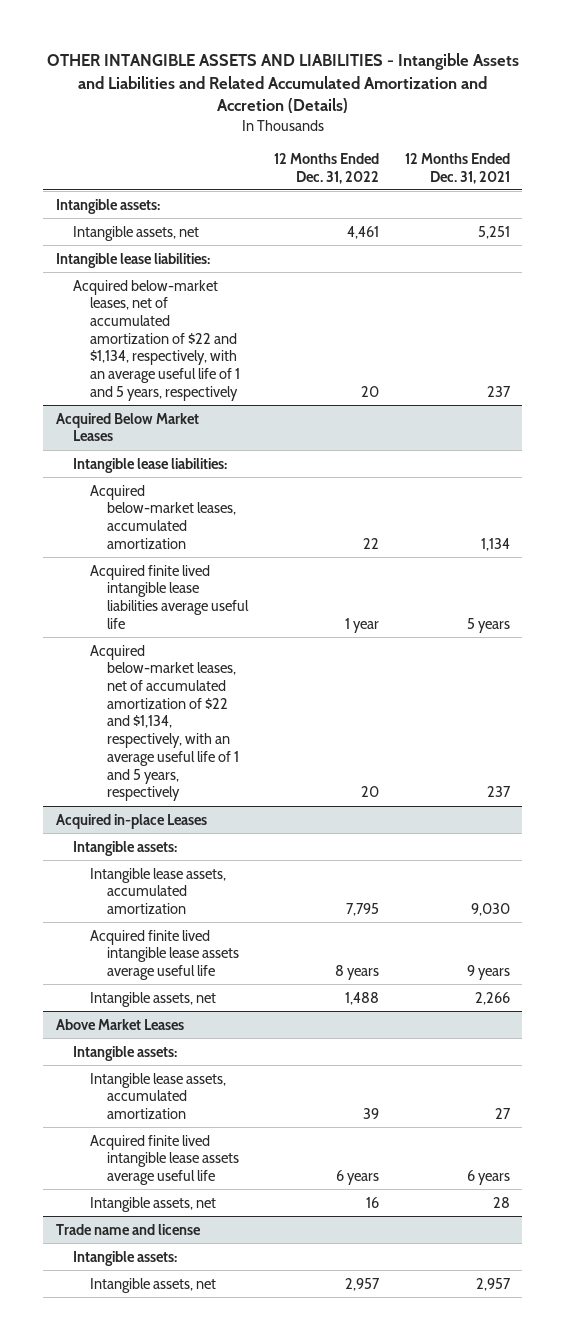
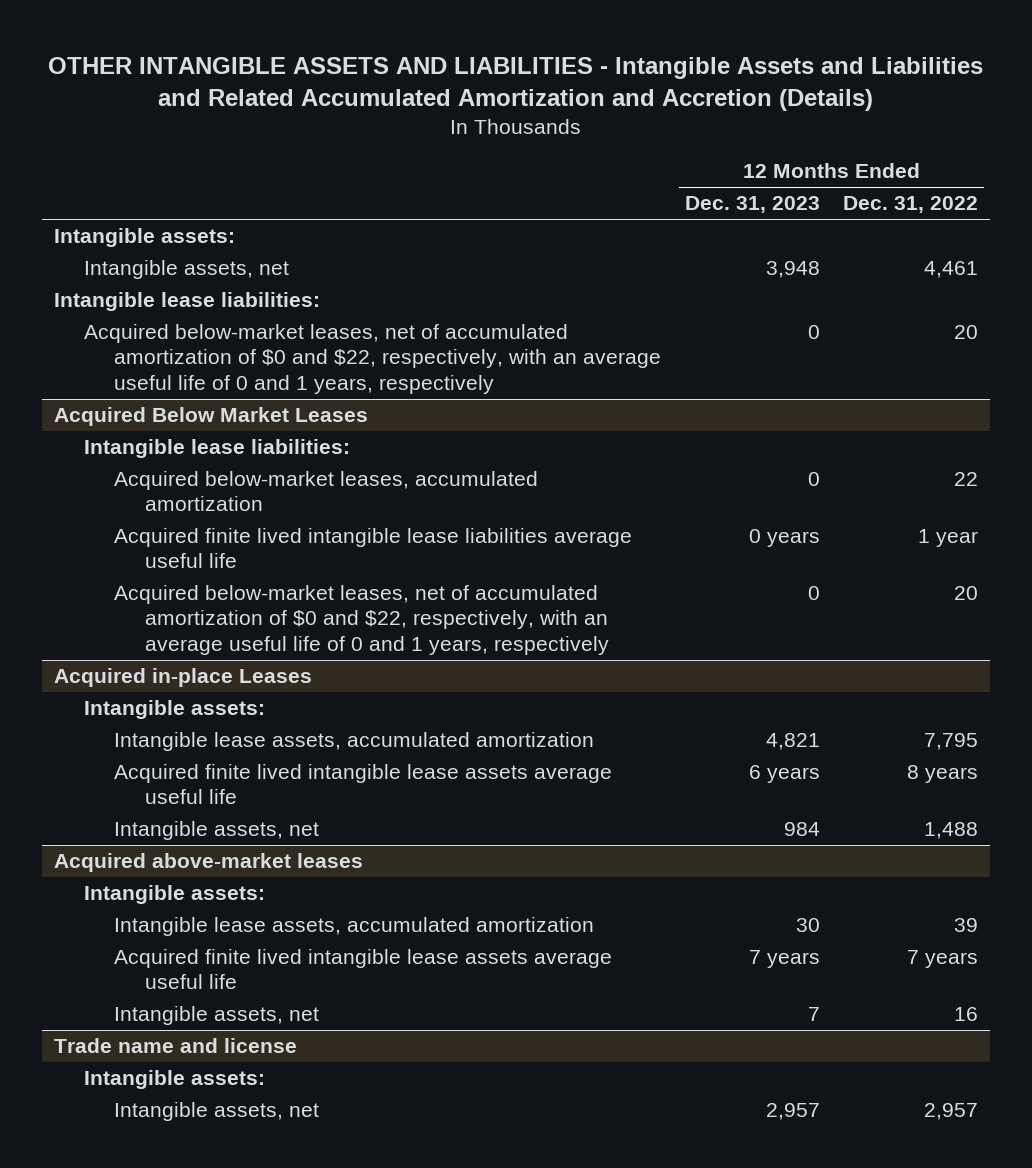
[404,152,510,184] 12 Months Ended Dec. 31, 2021 -> none
none -> [684,196,820,214] Dec. 31, 2023
[73,279,241,401] Acquired below-market leases, net of accumulated amortization of $22 and $1,134, respectively, with an average useful life of 1 and 5 years, respectively -> [84,324,662,394] Acquired below-market leases, net of accumulated amortization of $0 and $22, respectively, with an average useful life of 0 and 1 years, respectively
[90,644,240,802] Acquired below-market leases, net of accumulated amortization of $22 and $1,134, respectively, with an average useful life of 1 and 5 years, respectively -> [114,585,609,655] Acquired below-market leases, net of accumulated amortization of $0 and $22, respectively, with an average useful life of 0 and 1 years, respectively
[56,1018,185,1030] Above Market Leases -> [53,853,363,873] Acquired above-market leases
[335,1169,379,1185] 6 years -> [907,950,979,969] 7 years

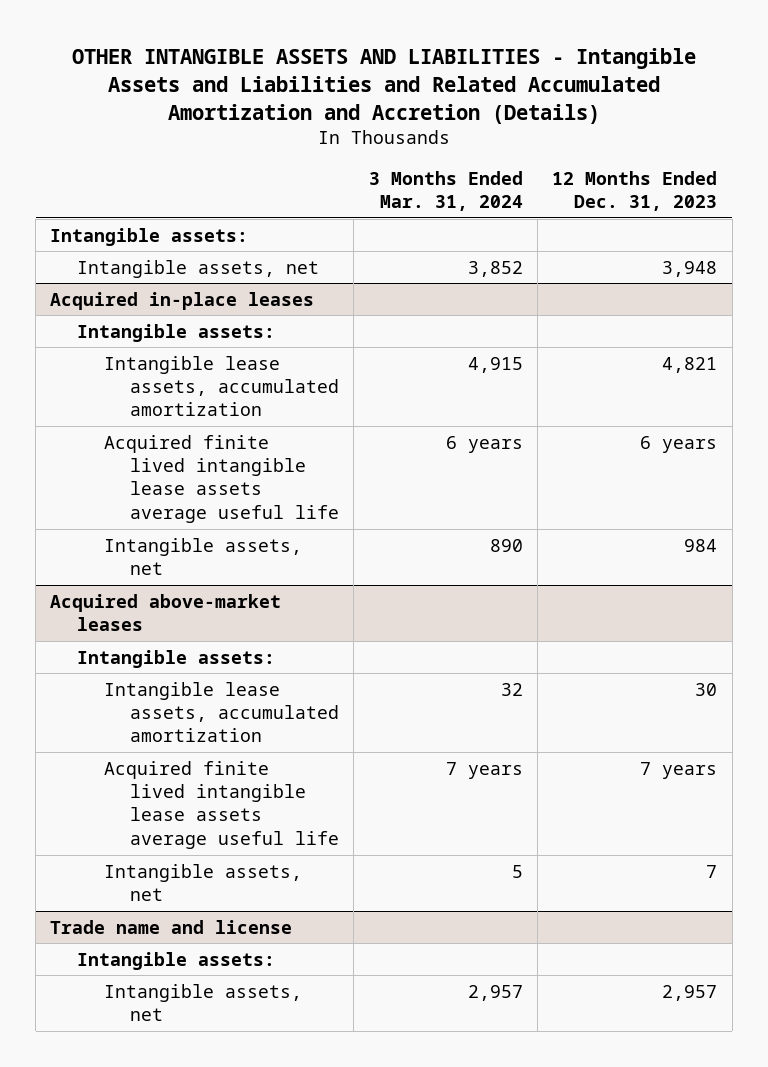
[843,196,979,214] Dec. 31, 2022 -> none
none -> [368,170,523,211] 3 Months Ended Mar. 31, 2024
[53,292,320,312] Intangible lease liabilities: -> none
[84,324,662,394] Acquired below-market leases, net of accumulated amortization of $0 and $22, respectively, with an average useful life of 0 and 1 years, respectively -> none
[53,407,368,427] Acquired Below Market Leases -> none
[84,439,351,459] Intangible lease liabilities: -> none
[114,471,539,512] Acquired below-market leases, accumulated amortization -> none
[114,528,633,569] Acquired finite lived intangible lease liabilities average useful life -> none
[114,585,609,655] Acquired below-market leases, net of accumulated amortization of $0 and $22, respectively, with an average useful life of 0 and 1 years, respectively -> none
[53,668,312,688] Acquired in-place Leases -> [50,291,315,310] Acquired in-place leases

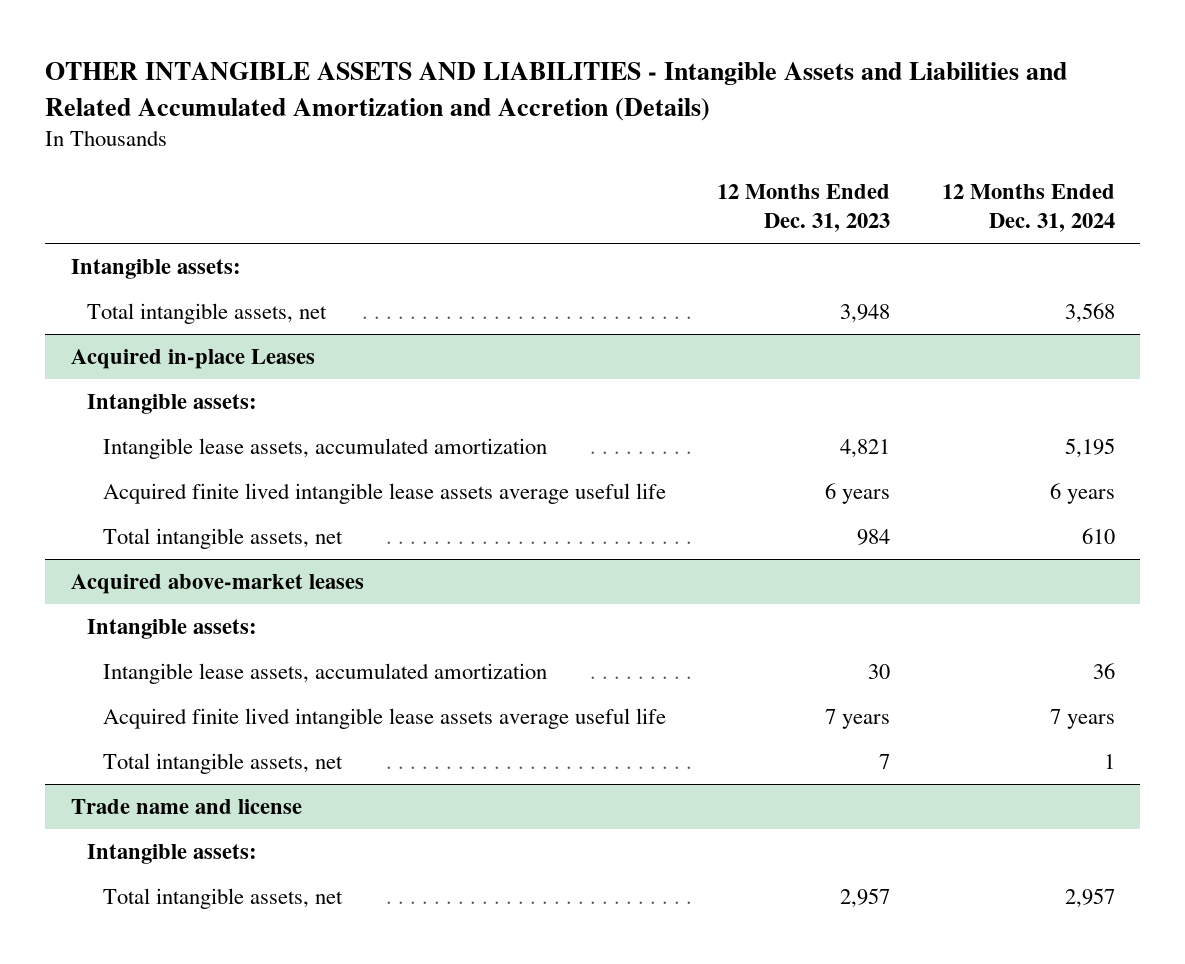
[368,170,523,211] 3 Months Ended Mar. 31, 2024 -> none
none -> [941,183,1115,233] 12 Months Ended Dec. 31, 2024
[76,259,319,278] Intangible assets, net -> [86,303,327,325] Total intangible assets, net
[50,291,315,310] Acquired in-place leases -> [70,349,315,370] Acquired in-place Leases
[103,537,302,576] Intangible assets, net -> [102,528,343,550] Total intangible assets, net
[103,863,302,902] Intangible assets, net -> [102,753,343,775] Total intangible assets, net
[103,983,302,1022] Intangible assets, net -> [102,888,343,910] Total intangible assets, net

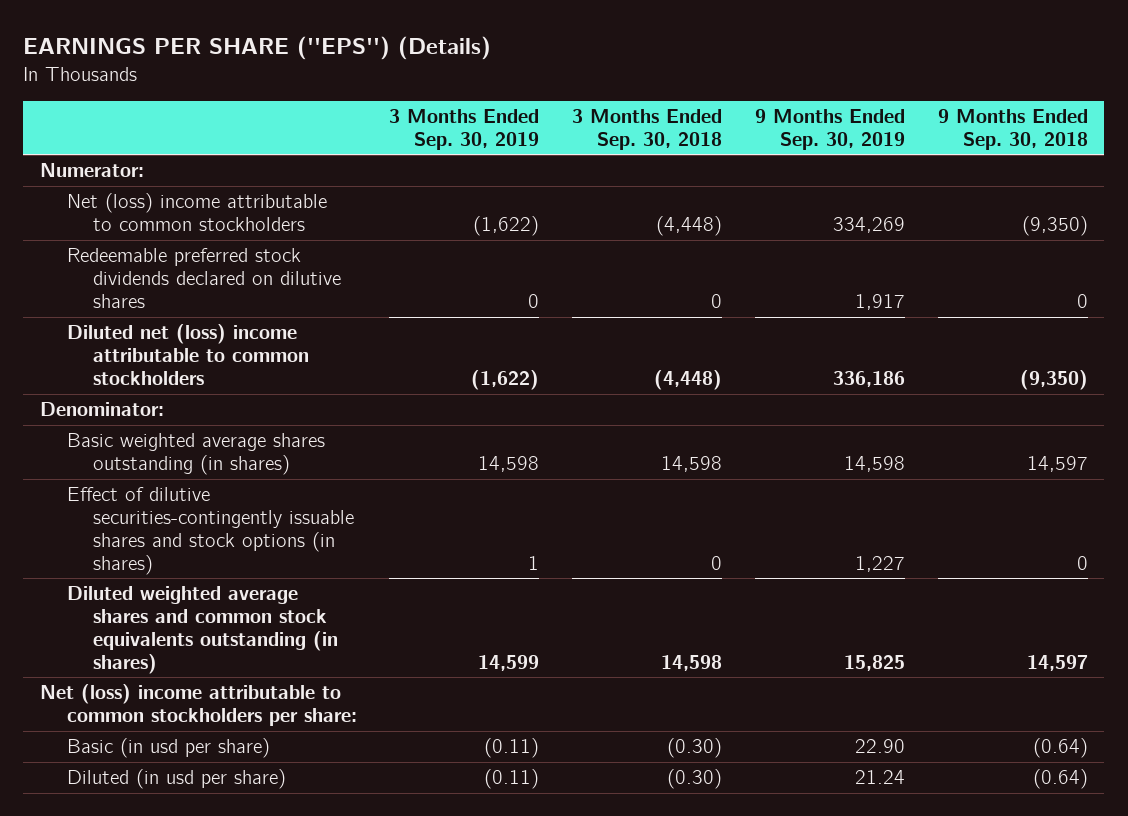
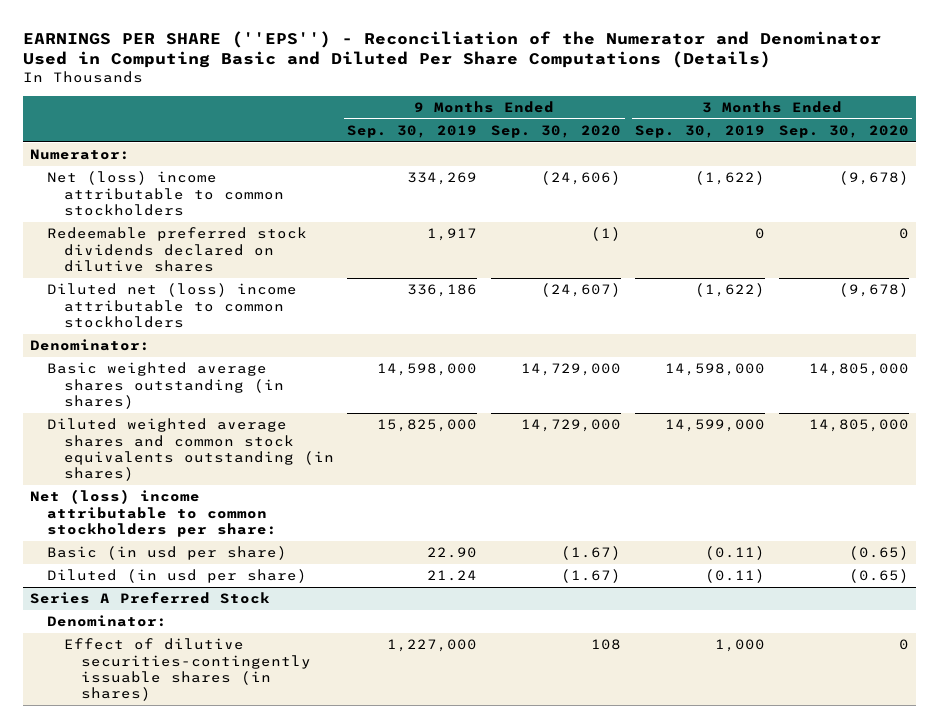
[23,36,492,61] EARNINGS PER SHARE (''EPS'') (Details) -> [22,30,881,69] EARNINGS PER SHARE (''EPS'') - Reconciliation of the Numerator and Denominator Used in Computing Basic and Diluted Per Share Computations (Details)
[572,108,723,150] 3 Months Ended Sep. 30, 2018 -> none
[938,108,1089,150] 9 Months Ended Sep. 30, 2018 -> none
none -> [491,124,622,138] Sep. 30, 2020
none -> [778,124,909,138] Sep. 30, 2020
[66,487,355,575] Effect of dilutive securities-contingently issuable shares and stock options (in shares) -> none
[478,456,540,473] 14,598 -> [665,363,766,377] 14,598,000
[844,456,906,473] 14,598 -> [377,363,478,377] 14,598,000
[478,654,540,671] 14,599 -> [665,419,766,433] 14,599,000
[844,654,906,671] 15,825 -> [377,419,478,433] 15,825,000
none -> [29,592,270,605] Series A Preferred Stock
none -> [46,615,167,628] Denominator:
none -> [63,638,311,702] Effect of dilutive securities-contingently issuable shares (in shares)

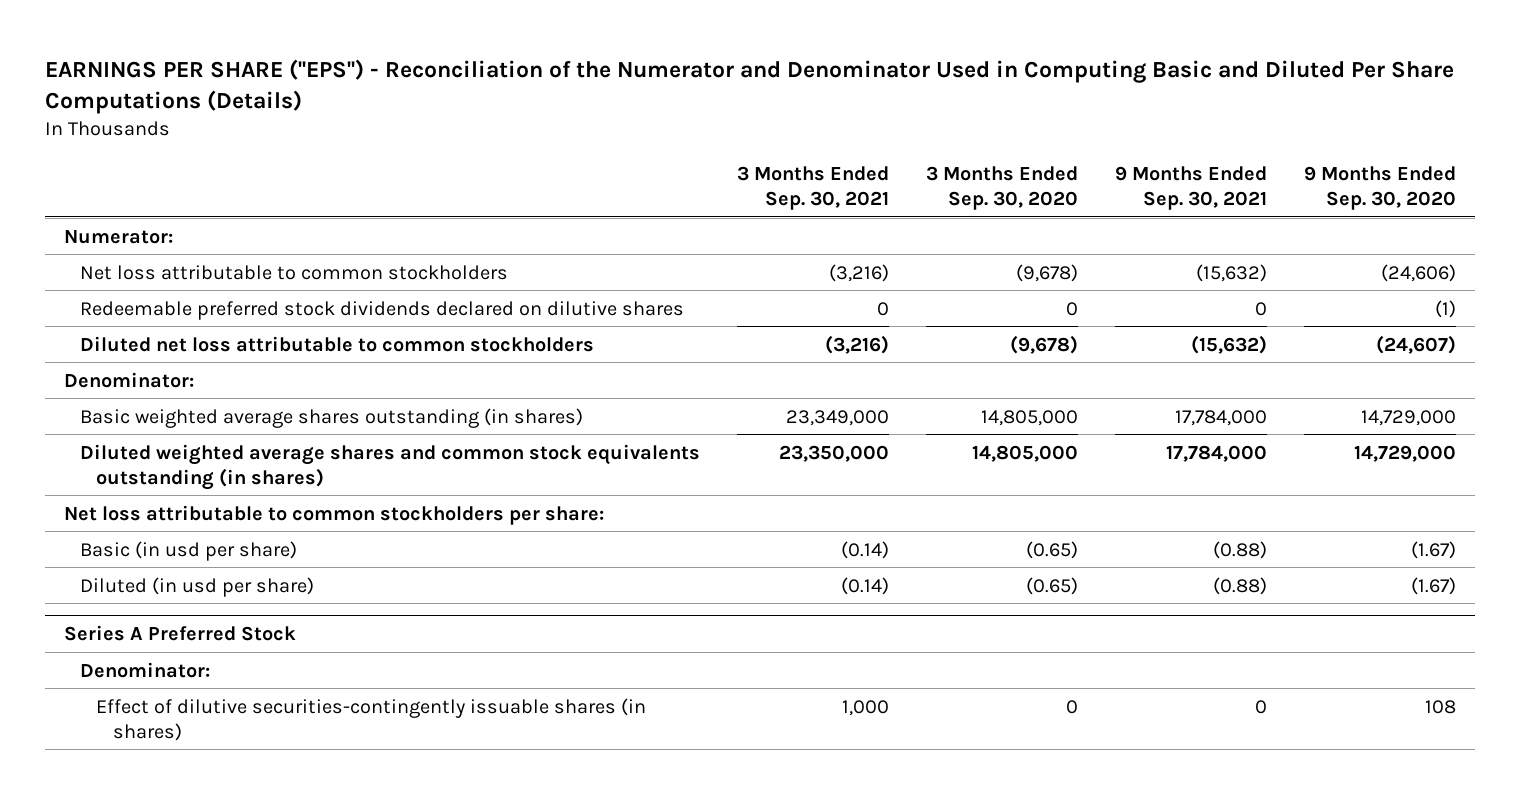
[347,124,478,138] Sep. 30, 2019 -> none
[635,124,766,138] Sep. 30, 2019 -> none
none -> [737,165,890,210] 3 Months Ended Sep. 30, 2021
none -> [1115,165,1268,210] 9 Months Ended Sep. 30, 2021
[46,171,284,216] Net (loss) income attributable to common stockholders -> [80,264,509,280] Net loss attributable to common stockholders
[46,283,297,328] Diluted net (loss) income attributable to common stockholders -> [80,335,595,352] Diluted net loss attributable to common stockholders
[29,489,277,537] Net (loss) income attributable to common stockholders per share: -> [63,504,604,525] Net loss attributable to common stockholders per share:

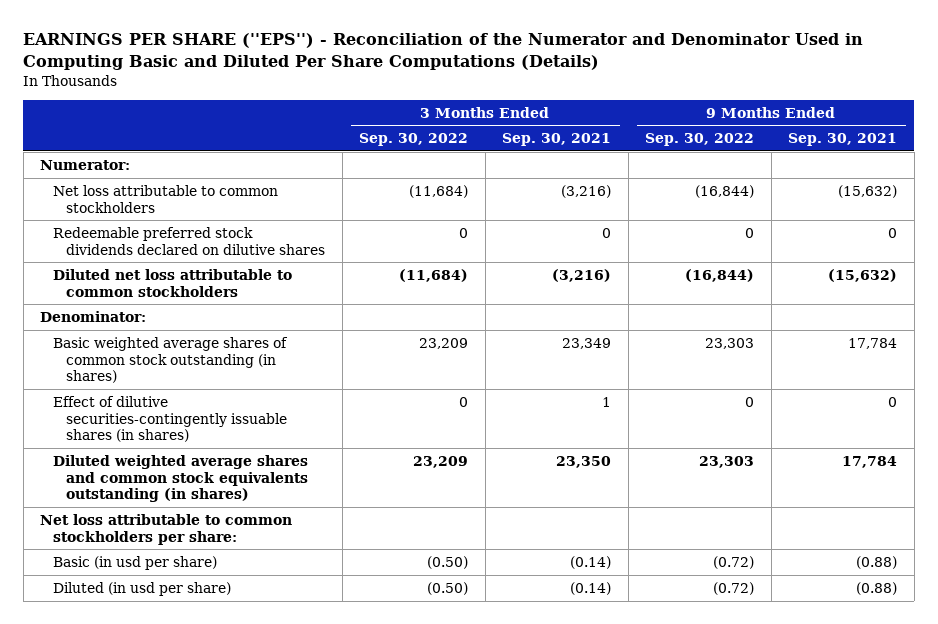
[926,165,1079,210] 3 Months Ended Sep. 30, 2020 -> none
[1304,165,1457,210] 9 Months Ended Sep. 30, 2020 -> none
none -> [359,133,469,147] Sep. 30, 2022
none -> [645,133,755,147] Sep. 30, 2022
[80,407,584,428] Basic weighted average shares outstanding (in shares) -> [53,336,289,384] Basic weighted average shares of common stock outstanding (in shares)
[786,409,890,426] 23,349,000 -> [562,337,612,349] 23,349
[1175,409,1268,426] 17,784,000 -> [848,337,898,349] 17,784
none -> [53,395,288,443] Effect of dilutive securities-contingently issuable shares (in shares)
[779,444,890,462] 23,350,000 -> [556,455,612,468] 23,350
[1166,444,1268,462] 17,784,000 -> [842,455,898,468] 17,784
[63,625,296,642] Series A Preferred Stock -> none
[80,661,211,678] Denominator: -> none
[96,697,647,741] Effect of dilutive securities-contingently issuable shares (in shares) -> none

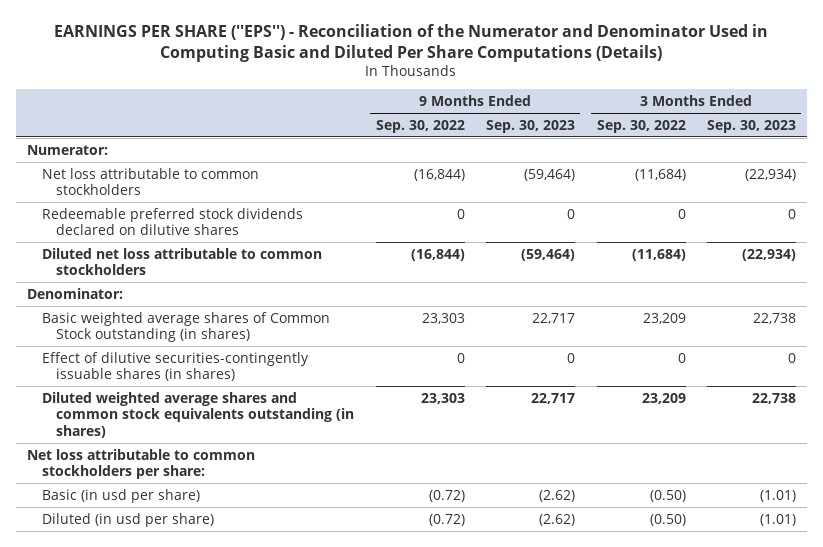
[502,133,612,147] Sep. 30, 2021 -> none
[788,133,898,147] Sep. 30, 2021 -> none
none -> [486,119,576,133] Sep. 30, 2023
none -> [706,119,796,133] Sep. 30, 2023
[53,336,289,384] Basic weighted average shares of common stock outstanding (in shares) -> [41,311,330,343] Basic weighted average shares of Common Stock outstanding (in shares)

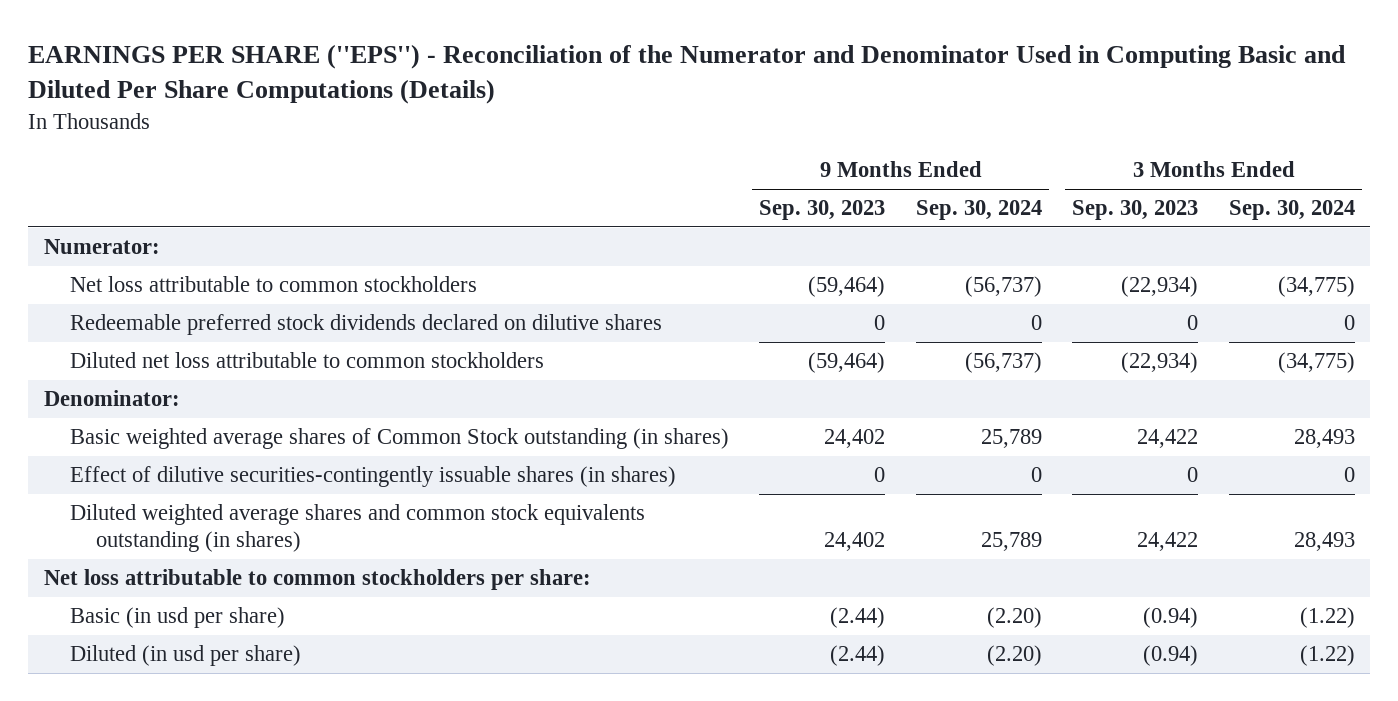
[375,119,465,133] Sep. 30, 2022 -> none
[596,119,686,133] Sep. 30, 2022 -> none
none -> [915,200,1042,221] Sep. 30, 2024
none -> [1228,200,1355,221] Sep. 30, 2024
[532,312,576,324] 22,717 -> [824,429,886,449] 24,402
[752,312,796,324] 22,738 -> [1137,429,1199,449] 24,422
[531,392,576,404] 22,717 -> [824,532,886,552] 24,402
[751,392,796,404] 22,738 -> [1137,532,1199,552] 24,422
[539,489,576,502] (2.62) -> [830,607,886,629] (2.44)
[759,489,796,502] (1.01) -> [1143,607,1199,629] (0.94)
[539,513,576,526] (2.62) -> [830,645,886,667] (2.44)
[759,513,796,526] (1.01) -> [1143,645,1199,667] (0.94)

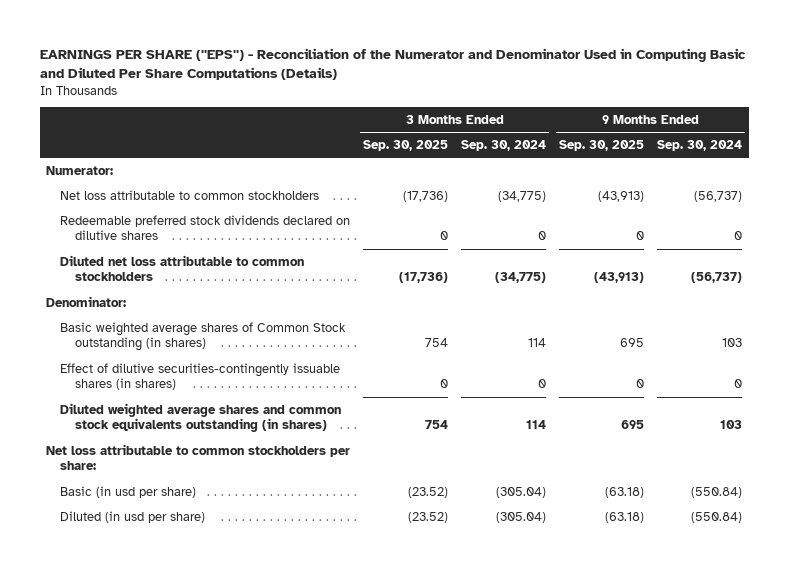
[759,200,886,221] Sep. 30, 2023 -> none
[1072,200,1199,221] Sep. 30, 2023 -> none
none -> [363,139,449,151] Sep. 30, 2025
none -> [559,139,645,151] Sep. 30, 2025
[980,429,1042,449] 25,789 -> [722,338,743,348] 103
[1293,429,1355,449] 28,493 -> [528,338,547,348] 114
[980,532,1042,552] 25,789 -> [720,420,743,430] 103
[1293,532,1355,552] 28,493 -> [526,420,547,430] 114
[986,607,1042,629] (2.20) -> [691,486,743,498] (550.84)
[1299,607,1355,629] (1.22) -> [496,486,547,498] (305.04)
[986,645,1042,667] (2.20) -> [691,511,743,523] (550.84)
[1299,645,1355,667] (1.22) -> [496,511,547,523] (305.04)

